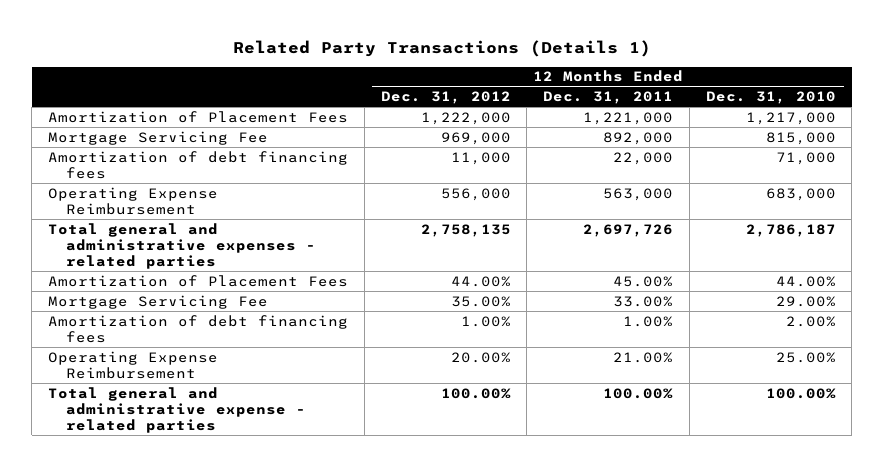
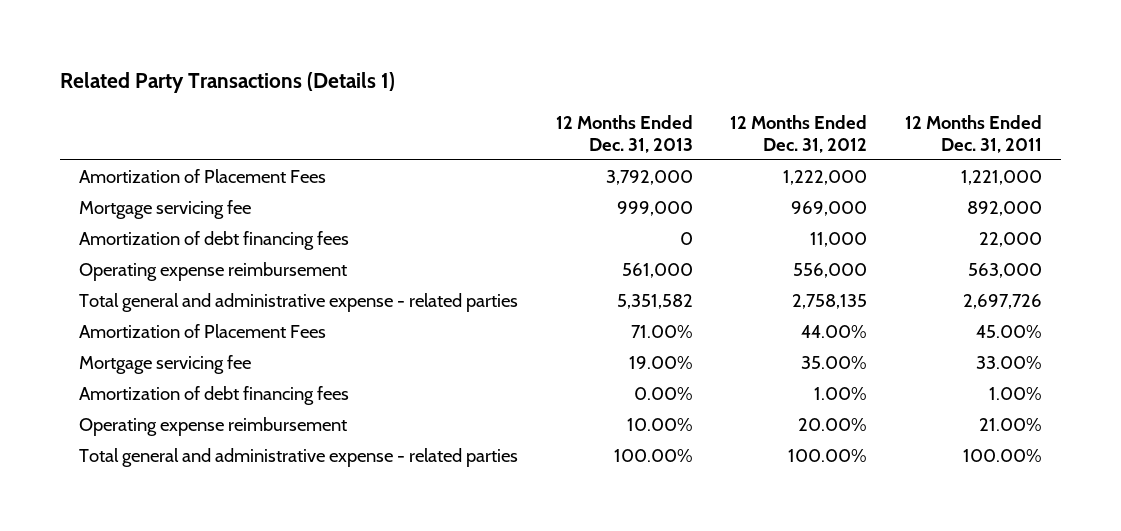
[705,91,836,105] Dec. 31, 2010 -> none
none -> [555,114,693,153] 12 Months Ended Dec. 31, 2013
[48,130,269,145] Mortgage Servicing Fee -> [78,199,251,219] Mortgage servicing fee
[48,186,219,215] Operating Expense Reimbursement -> [78,261,347,281] Operating expense reimbursement
[48,222,316,269] Total general and administrative expenses - related parties -> [78,292,518,312] Total general and administrative expense - related parties
[48,294,269,309] Mortgage Servicing Fee -> [78,354,251,374] Mortgage servicing fee
[48,350,219,379] Operating Expense Reimbursement -> [78,416,347,436] Operating expense reimbursement

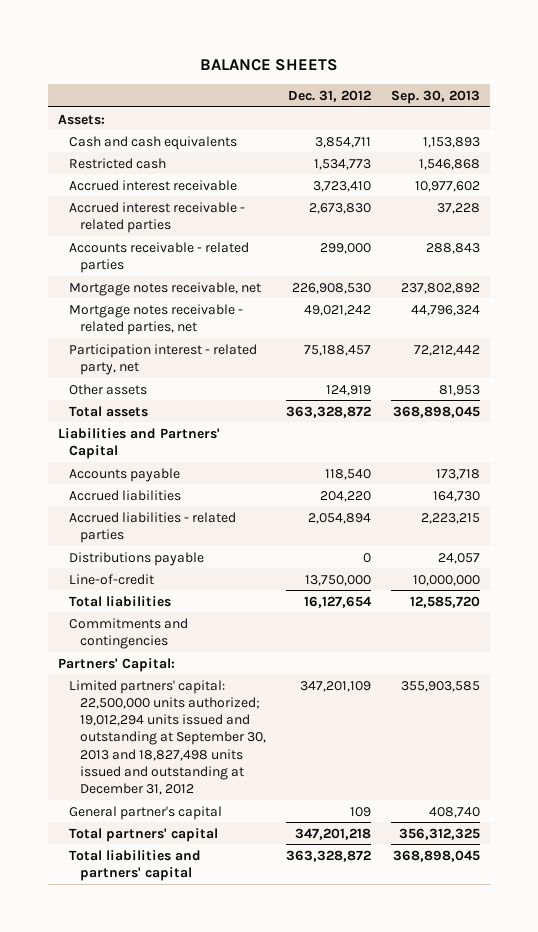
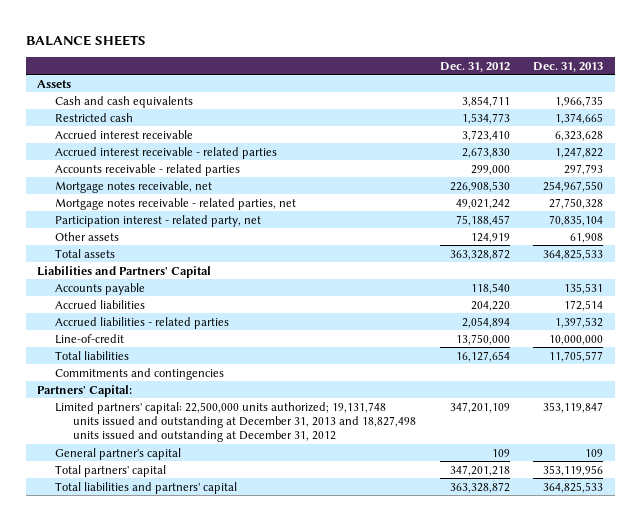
[391,89,481,104] Sep. 30, 2013 -> none
none -> [533,61,604,72] Dec. 31, 2013
[57,113,105,125] Assets: -> [37,79,72,88] Assets
[69,551,205,566] Distributions payable -> none
[69,679,267,796] Limited partners' capital: 22,500,000 units authorized; 19,012,294 units issued and outstanding at September 30, 2013 and 18,827,498 units issued and outstanding at December 31, 2012 -> [55,401,417,443] Limited partners' capital: 22,500,000 units authorized; 19,131,748 units issued and outstanding at December 31, 2013 and 18,827,498 units issued and outstanding at December 31, 2012

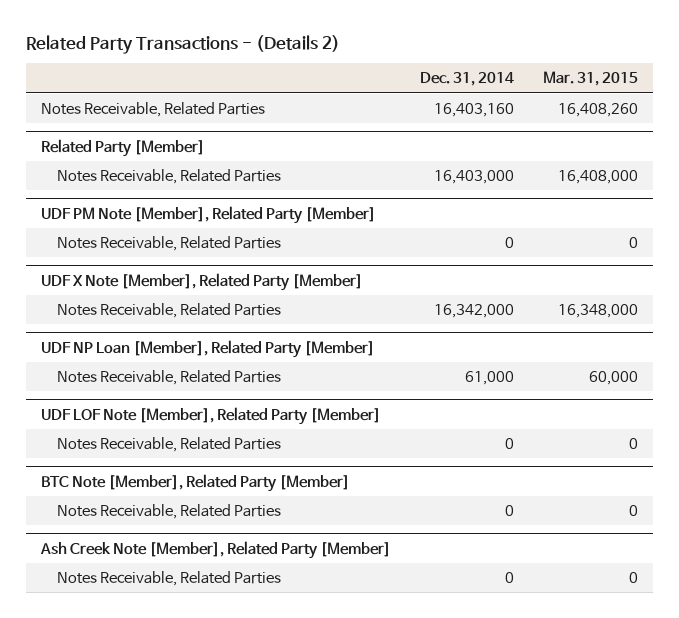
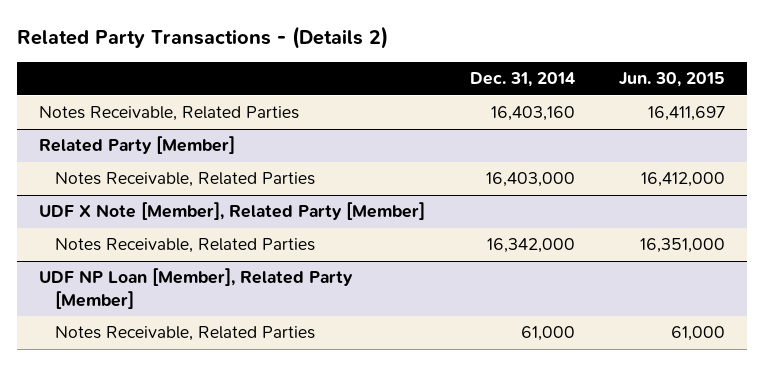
[543,71,639,87] Mar. 31, 2015 -> none
none -> [618,72,725,88] Jun. 30, 2015
[40,205,376,224] UDF PM Note [Member], Related Party [Member] -> none
[57,235,282,251] Notes Receivable, Related Parties -> none
[40,406,381,425] UDF LOF Note [Member], Related Party [Member] -> none
[57,436,282,452] Notes Receivable, Related Parties -> none
[40,473,350,492] BTC Note [Member], Related Party [Member] -> none
[57,503,282,519] Notes Receivable, Related Parties -> none
[39,540,391,559] Ash Creek Note [Member], Related Party [Member] -> none
[57,570,282,586] Notes Receivable, Related Parties -> none

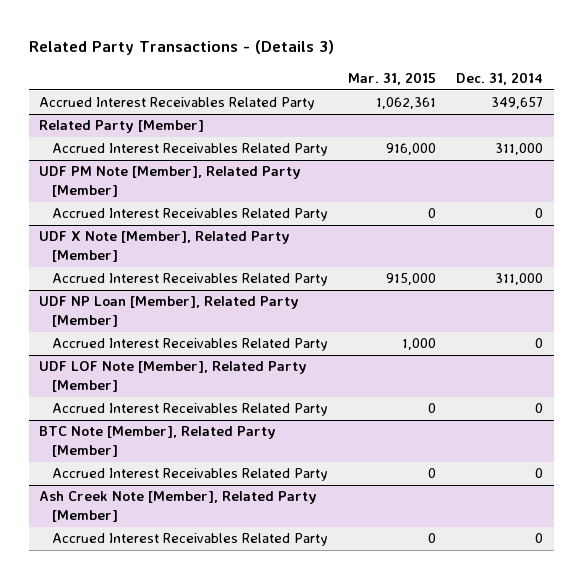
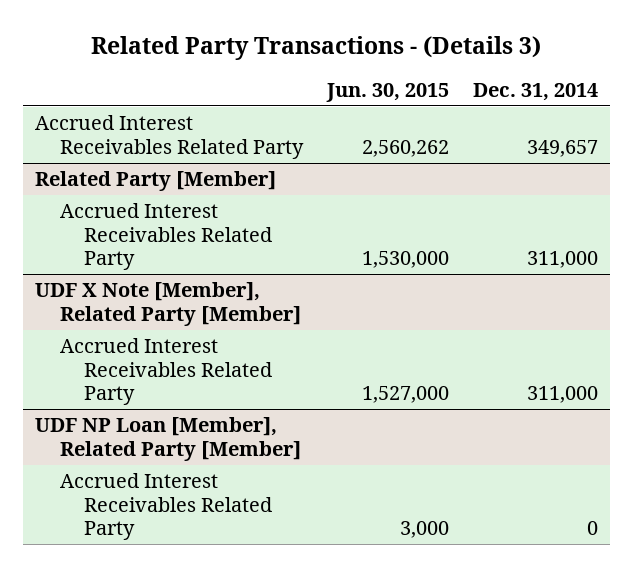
[348,71,437,85] Mar. 31, 2015 -> none
none -> [325,83,449,103] Jun. 30, 2015
[39,166,302,197] UDF PM Note [Member], Related Party [Member] -> none
[52,208,329,222] Accrued Interest Receivables Related Party -> none
[39,361,308,392] UDF LOF Note [Member], Related Party [Member] -> none
[52,403,329,417] Accrued Interest Receivables Related Party -> none
[39,426,277,457] BTC Note [Member], Related Party [Member] -> none
[52,468,329,482] Accrued Interest Receivables Related Party -> none
[39,491,318,522] Ash Creek Note [Member], Related Party [Member] -> none
[52,533,329,547] Accrued Interest Receivables Related Party -> none

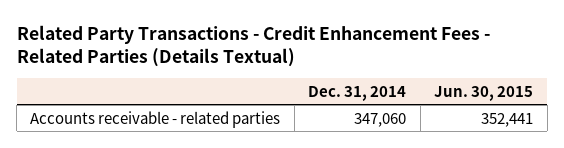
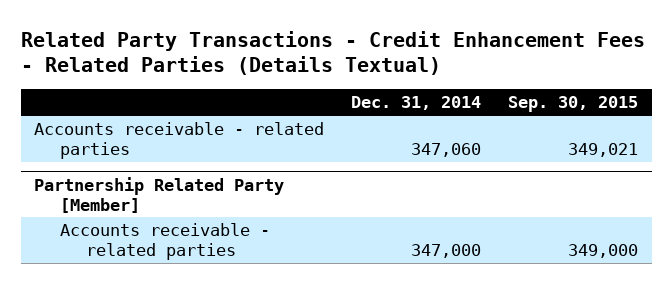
[434,85,534,101] Jun. 30, 2015 -> none
none -> [508,96,639,113] Sep. 30, 2015
none -> [34,176,285,213] Partnership Related Party [Member]
none -> [59,223,270,260] Accounts receivable - related parties

